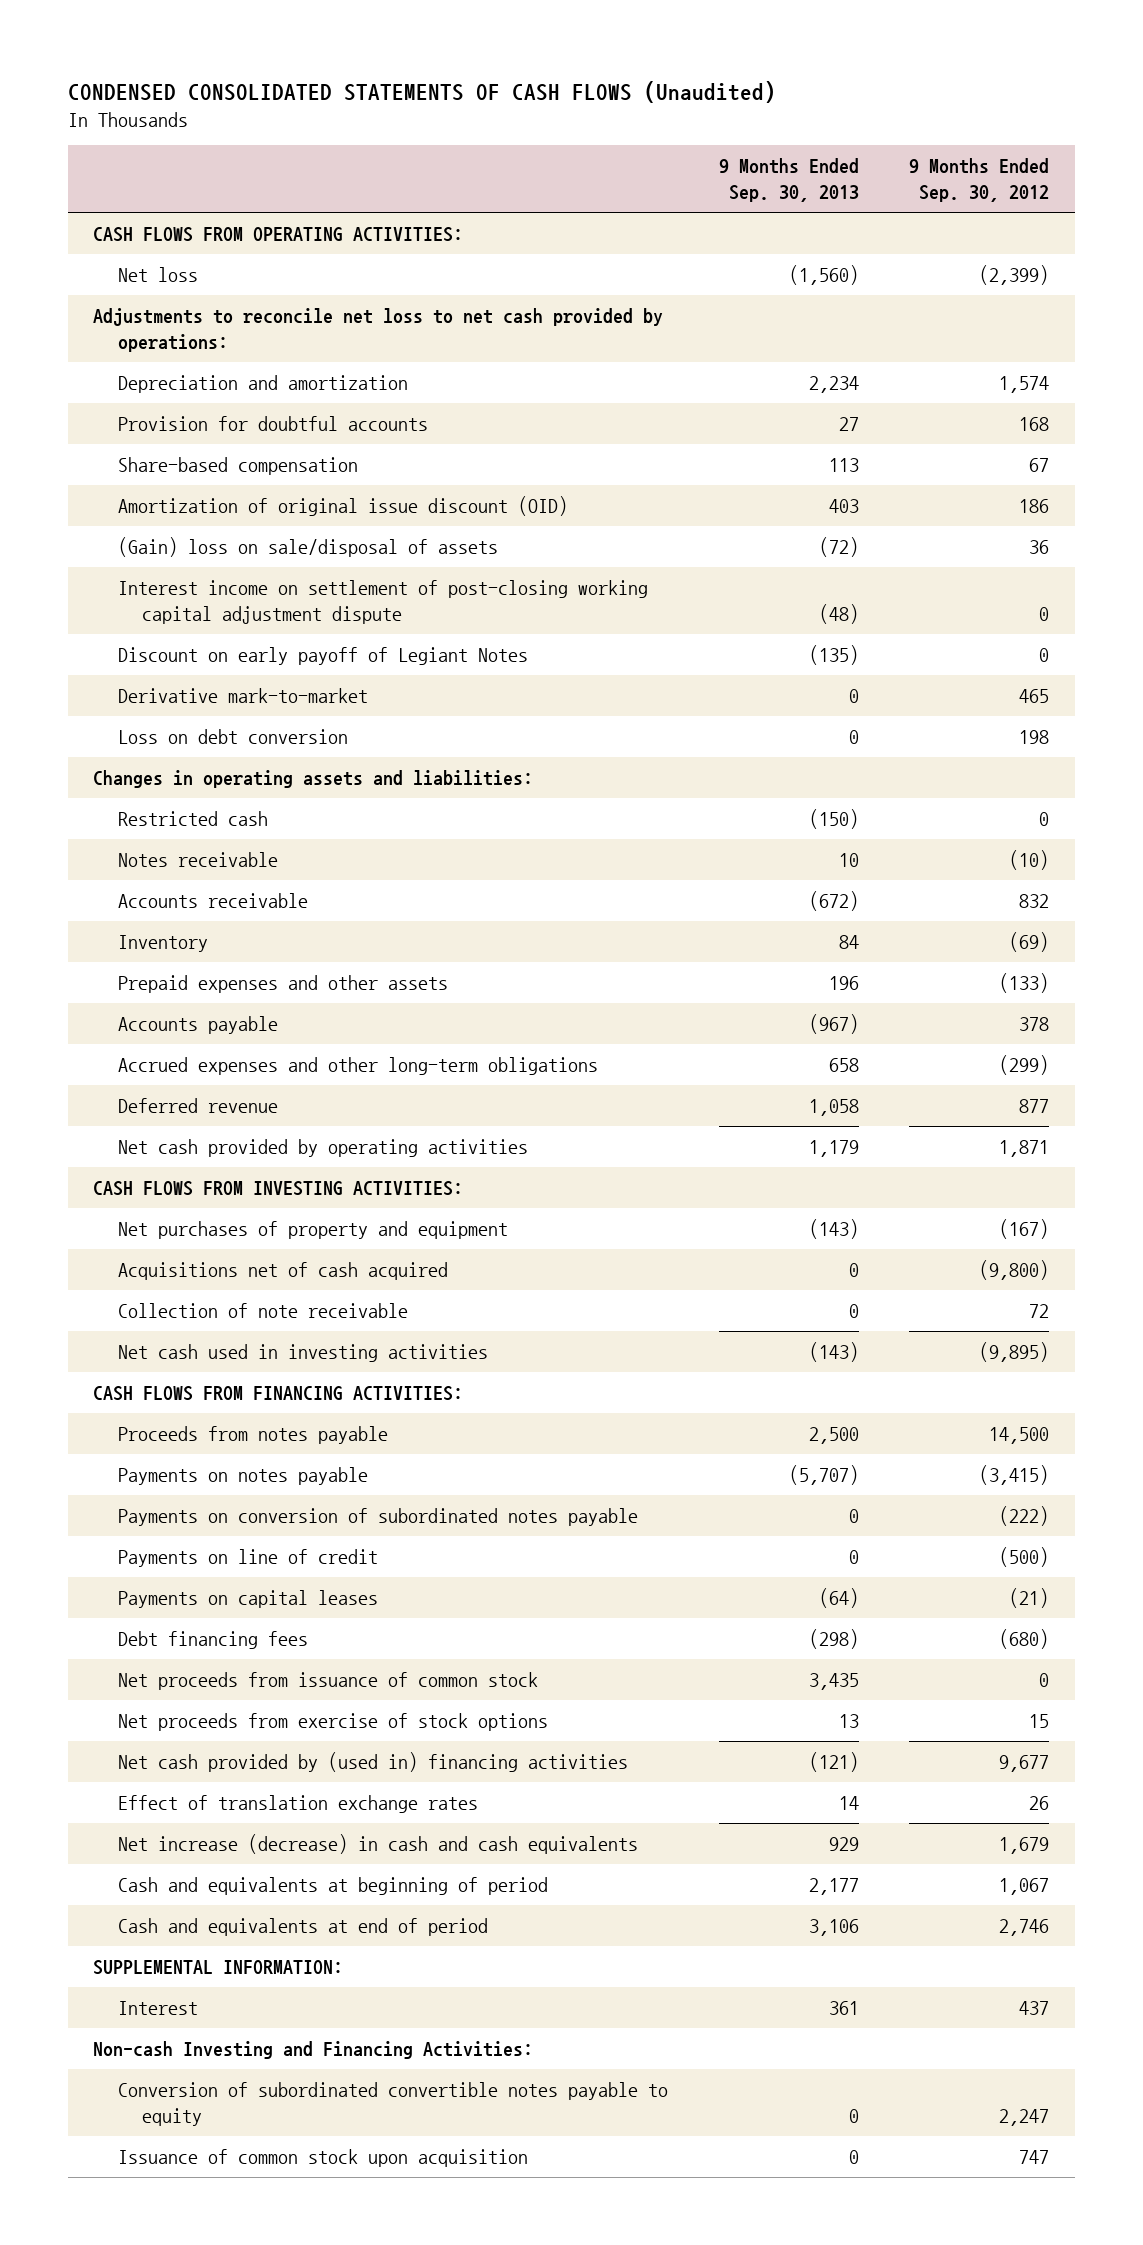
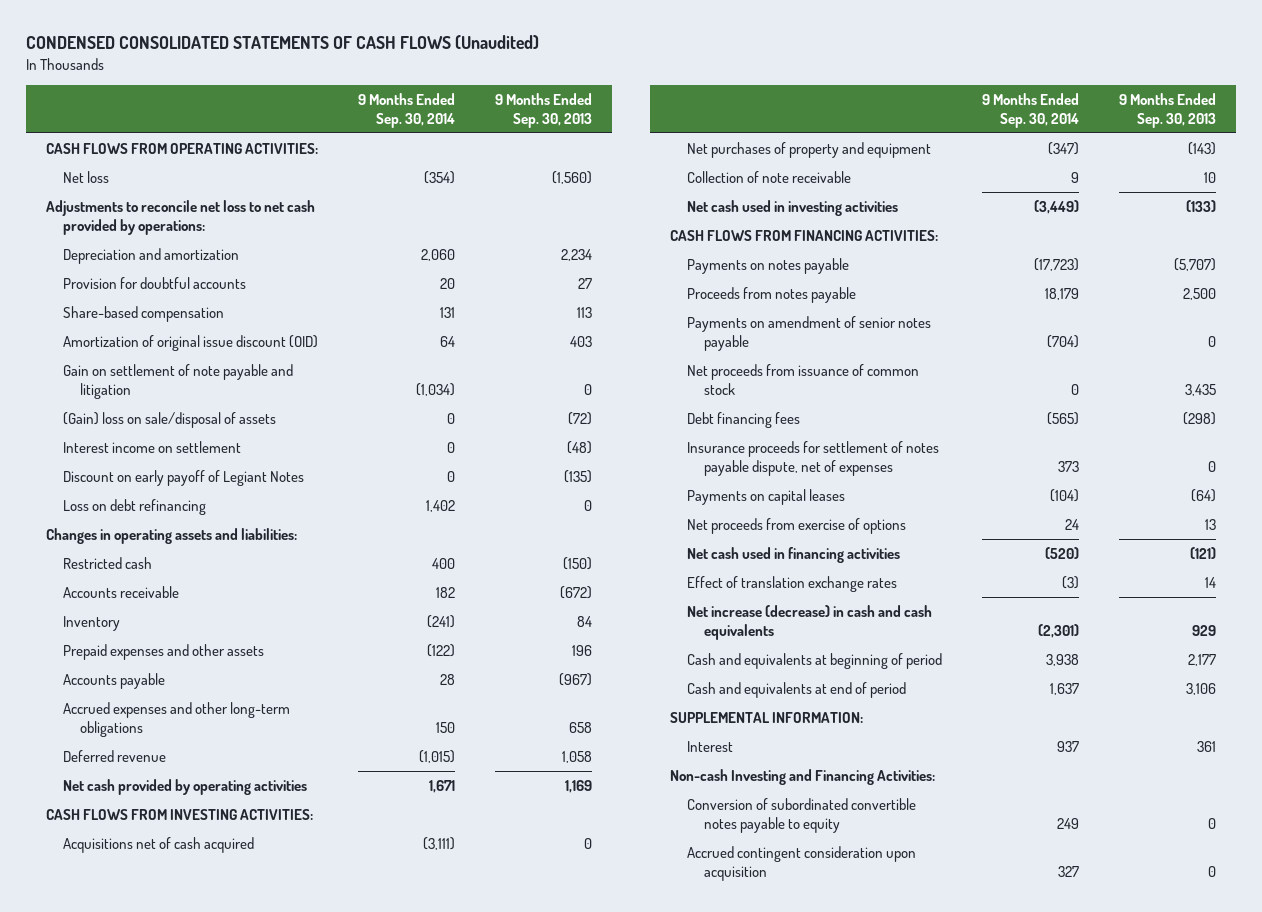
[909,158,1050,202] 9 Months Ended Sep. 30, 2012 -> none
none -> [358,93,456,128] 9 Months Ended Sep. 30, 2014
none -> [62,364,293,399] Gain on settlement of note payable and litigation
[117,579,648,624] Interest income on settlement of post-closing working capital adjustment dispute -> none
none -> [62,441,241,454] Interest income on settlement
[117,687,368,703] Derivative mark-to-market -> none
[117,728,348,744] Loss on debt conversion -> [62,499,206,516] Loss on debt refinancing
[117,851,278,867] Notes receivable -> none
[808,1139,859,1157] 1,179 -> [565,780,593,794] 1,169
[117,1220,508,1239] Net purchases of property and equipment -> [687,142,932,159] Net purchases of property and equipment
[848,1303,859,1318] 0 -> [1204,172,1217,184] 10
[808,1341,859,1362] (143) -> [1186,200,1217,213] (133)
[117,1548,378,1567] Payments on line of credit -> none
[117,1425,388,1444] Proceeds from notes payable -> [687,287,857,304] Proceeds from notes payable
[117,1507,638,1526] Payments on conversion of subordinated notes payable -> [687,316,932,351] Payments on amendment of senior notes payable
[117,1630,308,1649] Debt financing fees -> [687,412,801,429] Debt financing fees
none -> [687,441,940,476] Insurance proceeds for settlement of notes payable dispute, net of expenses
[117,1589,378,1608] Payments on capital leases -> [687,489,846,506] Payments on capital leases
[117,1712,548,1731] Net proceeds from exercise of stock options -> [687,518,907,535] Net proceeds from exercise of options
[117,1751,628,1772] Net cash provided by (used in) financing activities -> [687,547,901,564] Net cash used in financing activities
[117,2148,528,2167] Issuance of common stock upon acquisition -> none
none -> [687,846,917,881] Accrued contingent consideration upon acquisition

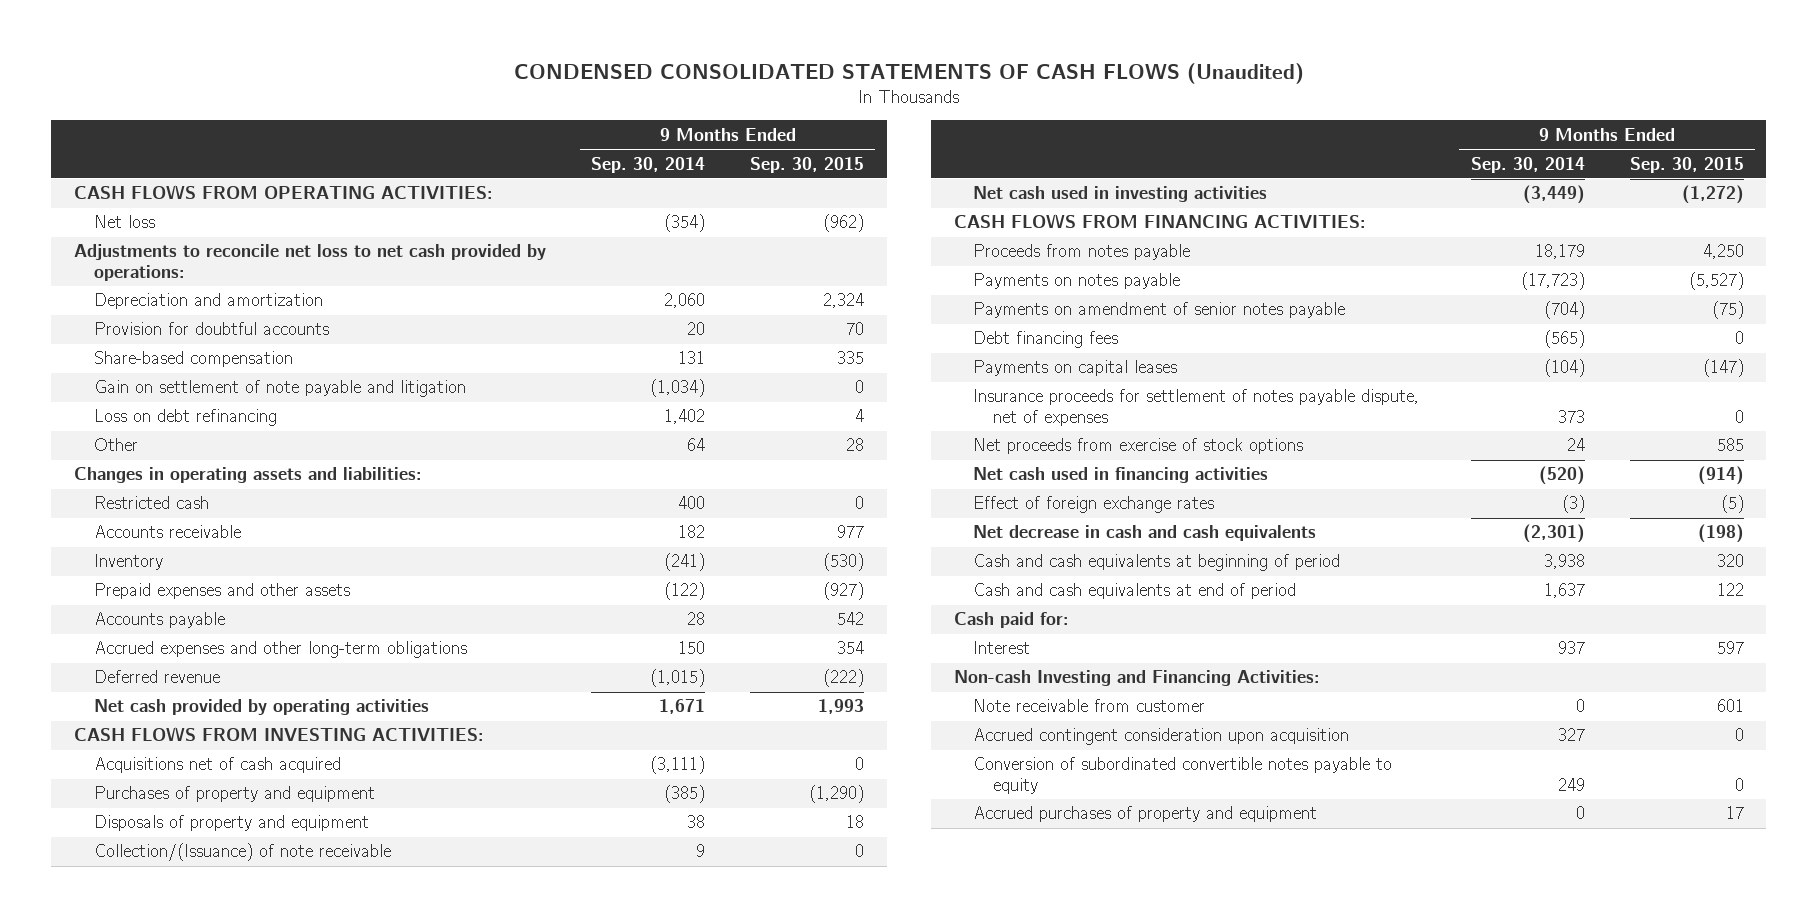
[495,93,593,128] 9 Months Ended Sep. 30, 2013 -> none
none -> [750,156,865,173] Sep. 30, 2015
[62,335,318,352] Amortization of original issue discount (OID) -> none
[62,412,276,429] (Gain) loss on sale/disposal of assets -> none
[62,441,241,454] Interest income on settlement -> none
[62,470,304,487] Discount on early payoff of Legiant Notes -> none
none -> [93,438,138,452] Other
[687,142,932,159] Net purchases of property and equipment -> [93,786,375,803] Purchases of property and equipment
[1048,142,1080,156] (347) -> [663,785,705,804] (385)
none -> [93,815,369,832] Disposals of property and equipment
[687,171,852,184] Collection of note receivable -> [93,843,391,862] Collection/(Issuance) of note receivable
[687,258,850,275] Payments on notes payable -> [973,273,1181,290] Payments on notes payable
[687,364,920,395] Net proceeds from issuance of common stock -> none
[687,441,940,476] Insurance proceeds for settlement of notes payable dispute, net of expenses -> [973,389,1420,427] Insurance proceeds for settlement of notes payable dispute, net of expenses
[687,518,907,535] Net proceeds from exercise of options -> [973,438,1304,455] Net proceeds from exercise of stock options
[670,712,864,724] SUPPLEMENTAL INFORMATION: -> none
[687,576,898,593] Effect of translation exchange rates -> [973,496,1215,514] Effect of foreign exchange rates
[687,605,933,640] Net increase (decrease) in cash and cash equivalents -> [973,525,1317,542] Net decrease in cash and cash equivalents
[687,653,943,670] Cash and equivalents at beginning of period -> [973,554,1341,572] Cash and cash equivalents at beginning of period
[687,682,907,699] Cash and equivalents at end of period -> [973,583,1297,600] Cash and cash equivalents at end of period
none -> [953,612,1069,629] Cash paid for:
none -> [973,699,1206,713] Note receivable from customer
[687,798,917,833] Conversion of subordinated convertible notes payable to equity -> [973,757,1393,795] Conversion of subordinated convertible notes payable to equity
none -> [973,806,1318,823] Accrued purchases of property and equipment

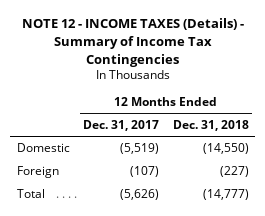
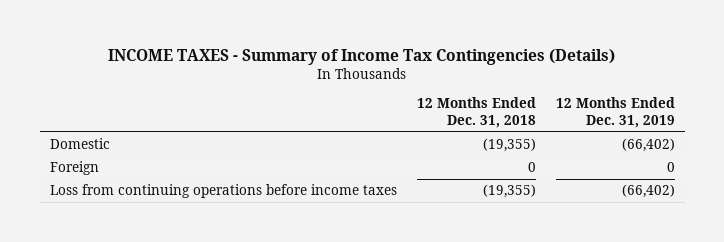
[21,18,244,67] NOTE 12 - INCOME TAXES (Details) - Summary of Income Tax Contingencies -> [108,48,616,65] INCOME TAXES - Summary of Income Tax Contingencies (Details)
[83,120,160,132] Dec. 31, 2017 -> none
none -> [555,97,675,129] 12 Months Ended Dec. 31, 2019
[16,189,45,199] Total -> none
[202,143,249,155] (14,550) -> [482,138,536,153] (19,355)
[219,166,249,178] (227) -> [527,162,536,173] 0
none -> [49,184,397,199] Loss from continuing operations before income taxes

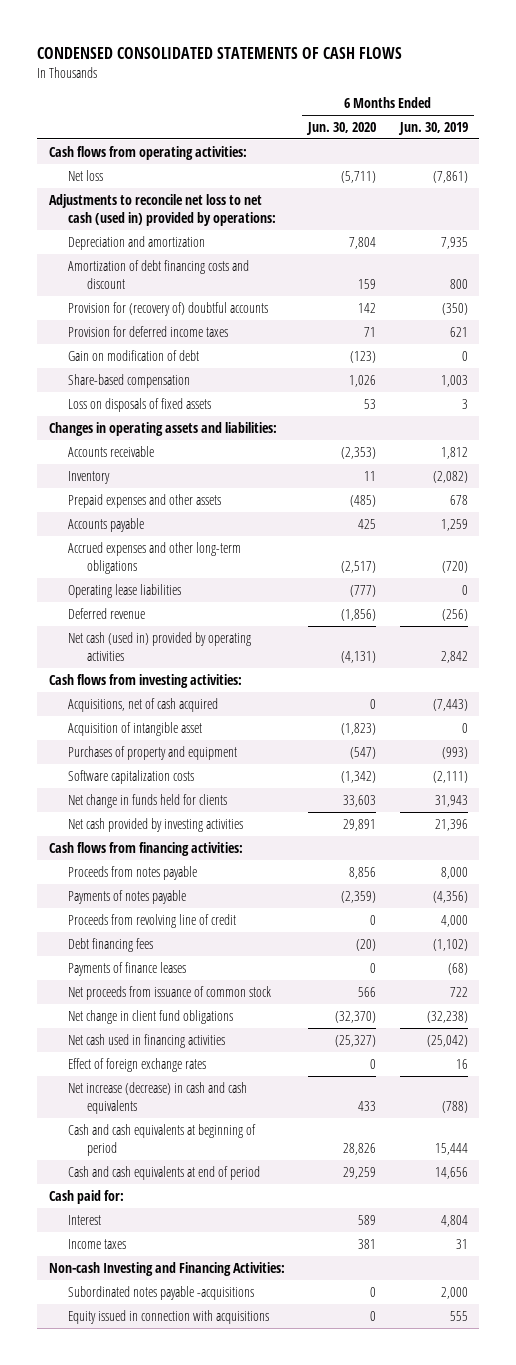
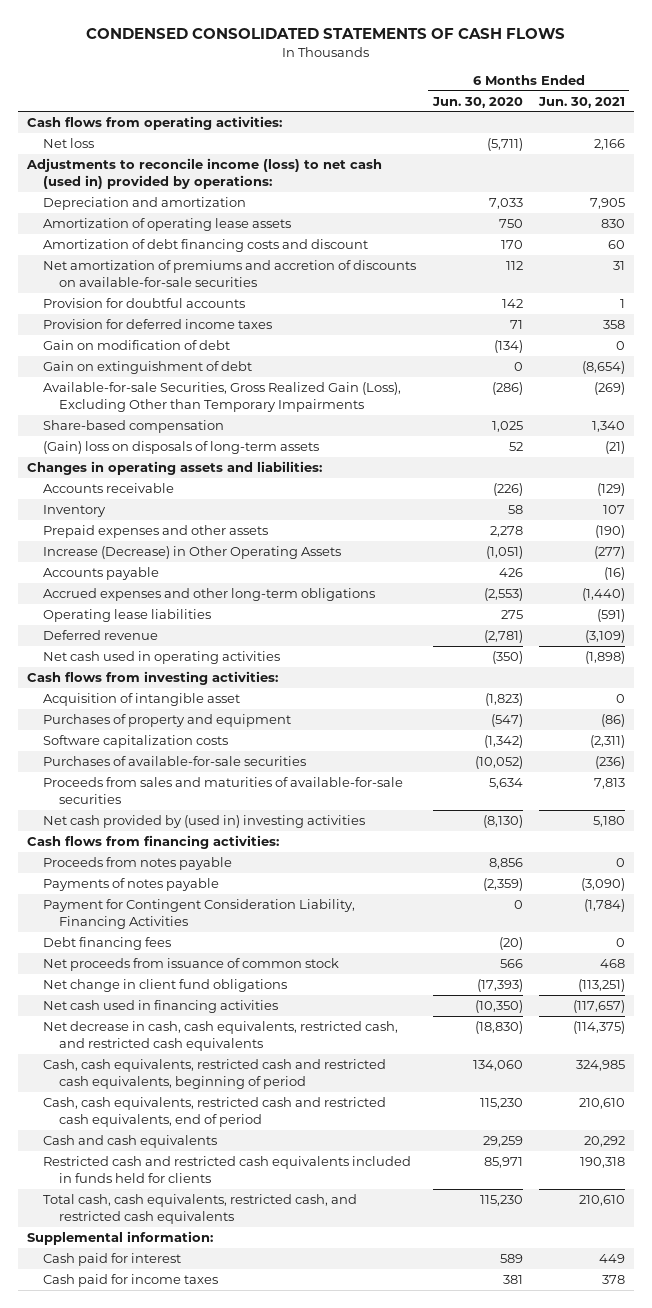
[397,122,468,136] Jun. 30, 2019 -> none
none -> [538,96,626,108] Jun. 30, 2021
[48,193,277,226] Adjustments to reconcile net loss to net cash (used in) provided by operations: -> [25,157,382,190] Adjustments to reconcile income (loss) to net cash (used in) provided by operations:
[349,236,377,249] 7,804 -> [488,197,523,209] 7,033
none -> [42,217,291,231] Amortization of operating lease assets
[358,278,377,289] 159 -> [500,239,523,249] 170
none -> [42,259,416,288] Net amortization of premiums and accretion of discounts on available-for-sale securities
[68,301,269,316] Provision for (recovery of) doubtful accounts -> [42,297,245,308] Provision for doubtful accounts
[350,350,377,363] (123) -> [493,339,523,353] (134)
none -> [42,360,252,374] Gain on extinguishment of debt
none -> [42,381,401,413] Available-for-sale Securities, Gross Realized Gain (Loss), Excluding Other than Temporary Impairments
[349,374,377,387] 1,026 -> [491,420,523,432] 1,025
[68,397,212,412] Loss on disposals of fixed assets -> [42,440,319,454] (Gain) loss on disposals of long-term assets
[364,398,377,409] 53 -> [508,441,523,451] 52
[341,446,377,459] (2,353) -> [492,482,523,496] (226)
[364,470,377,481] 11 -> [507,504,523,514] 58
[350,494,377,507] (485) -> [489,525,523,537] 2,278
none -> [42,545,341,559] Increase (Decrease) in Other Operating Assets
[358,518,377,529] 425 -> [498,567,523,577] 426
[341,560,377,573] (2,517) -> [483,587,523,601] (2,553)
[350,584,377,597] (777) -> [500,609,523,619] 275
[341,608,377,621] (1,856) -> [483,629,523,643] (2,781)
[68,631,252,661] Net cash (used in) provided by operating activities -> [42,650,280,664] Net cash used in operating activities
[341,650,377,663] (4,131) -> [491,650,523,664] (350)
[68,697,219,712] Acquisitions, net of cash acquired -> none
[68,793,228,808] Net change in funds held for clients -> none
none -> [42,755,306,766] Purchases of available-for-sale securities
none -> [42,776,403,805] Proceeds from sales and maturities of available-for-sale securities
[68,817,244,832] Net cash provided by investing activities -> [42,814,365,828] Net cash provided by (used in) investing activities
[343,818,377,831] 29,891 -> [482,814,523,828] (8,130)
[68,913,237,928] Proceeds from revolving line of credit -> none
none -> [42,898,355,930] Payment for Contingent Consideration Liability, Financing Activities
[68,961,187,976] Payments of finance leases -> none
[68,1057,207,1072] Effect of foreign exchange rates -> none
[48,1189,124,1204] Cash paid for: -> none
[48,1261,285,1276] Non-cash Investing and Financing Activities: -> none
[68,1285,255,1300] Subordinated notes payable -acquisitions -> none
[68,1309,270,1324] Equity issued in connection with acquisitions -> none
[335,1010,377,1023] (32,370) -> [476,978,523,992] (17,393)
[335,1034,377,1047] (25,327) -> [474,999,523,1013] (10,350)
[68,1081,248,1114] Net increase (decrease) in cash and cash equivalents -> [42,1020,398,1052] Net decrease in cash, cash equivalents, restricted cash, and restricted cash equivalents
[358,1100,377,1111] 433 -> [474,1020,523,1034] (18,830)
[68,1123,257,1156] Cash and cash equivalents at beginning of period -> [42,1058,386,1090] Cash, cash equivalents, restricted cash and restricted cash equivalents, beginning of period
[343,1142,377,1155] 28,826 -> [472,1059,523,1071] 134,060
[68,1165,261,1180] Cash and cash equivalents at end of period -> [42,1096,386,1128] Cash, cash equivalents, restricted cash and restricted cash equivalents, end of period
[343,1166,377,1179] 29,259 -> [479,1097,523,1109] 115,230
none -> [42,1134,217,1148] Cash and cash equivalents
none -> [42,1155,411,1184] Restricted cash and restricted cash equivalents included in funds held for clients
none -> [42,1193,357,1225] Total cash, cash equivalents, restricted cash, and restricted cash equivalents
none -> [26,1230,213,1245] Supplemental information:
[68,1214,102,1225] Interest -> [42,1252,181,1266] Cash paid for interest
[68,1238,127,1249] Income taxes -> [42,1273,218,1287] Cash paid for income taxes

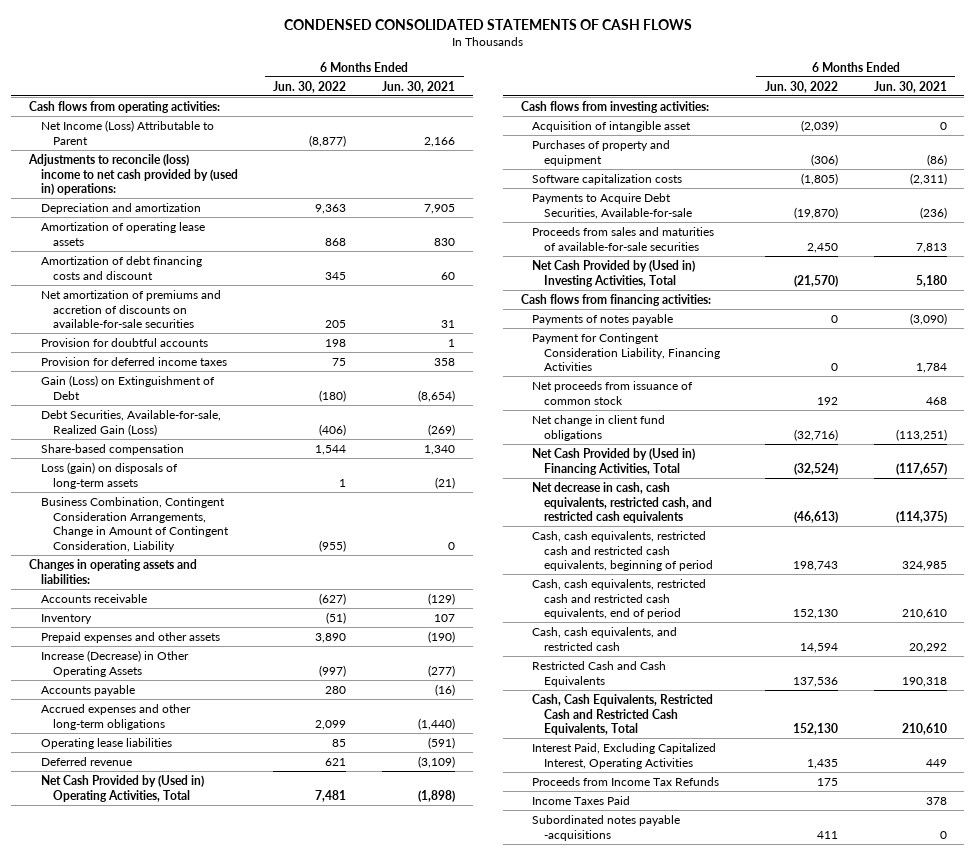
[431,96,523,108] Jun. 30, 2020 -> none
none -> [273,80,347,93] Jun. 30, 2022
[42,137,94,148] Net loss -> [40,119,214,145] Net Income (Loss) Attributable to Parent
[25,157,382,190] Adjustments to reconcile income (loss) to net cash (used in) provided by operations: -> [28,153,238,196] Adjustments to reconcile (loss) income to net cash provided by (used in) operations:
[42,339,230,350] Gain on modification of debt -> none
[42,360,252,374] Gain on extinguishment of debt -> [40,374,215,400] Gain (Loss) on Extinguishment of Debt
[42,381,401,413] Available-for-sale Securities, Gross Realized Gain (Loss), Excluding Other than Temporary Impairments -> [40,409,221,436] Debt Securities, Available-for-sale, Realized Gain (Loss)
[42,440,319,454] (Gain) loss on disposals of long-term assets -> [40,461,178,489] Loss (gain) on disposals of long-term assets
none -> [40,496,229,553] Business Combination, Contingent Consideration Arrangements, Change in Amount of Contingent Consideration, Liability
[42,650,280,664] Net cash used in operating activities -> [40,774,204,802] Net Cash Provided by (Used in) Operating Activities, Total
[42,755,306,766] Purchases of available-for-sale securities -> [532,192,693,219] Payments to Acquire Debt Securities, Available-for-sale
[42,814,365,828] Net cash provided by (used in) investing activities -> [532,259,696,287] Net Cash Provided by (Used in) Investing Activities, Total
[42,856,232,870] Proceeds from notes payable -> none
[42,936,171,950] Debt financing fees -> none
[584,898,626,912] (1,784) -> [915,363,947,374] 1,784
[42,999,278,1013] Net cash used in financing activities -> [532,447,696,475] Net Cash Provided by (Used in) Financing Activities, Total
[26,1230,213,1245] Supplemental information: -> none
[42,1134,217,1148] Cash and cash equivalents -> [532,626,678,651] Cash, cash equivalents, and restricted cash
[42,1155,411,1184] Restricted cash and restricted cash equivalents included in funds held for clients -> [532,660,667,687] Restricted Cash and Cash Equivalents
[42,1193,357,1225] Total cash, cash equivalents, restricted cash, and restricted cash equivalents -> [532,693,714,736] Cash, Cash Equivalents, Restricted Cash and Restricted Cash Equivalents, Total
[42,1252,181,1266] Cash paid for interest -> [532,742,717,769] Interest Paid, Excluding Capitalized Interest, Operating Activities
none -> [532,776,720,786] Proceeds from Income Tax Refunds
[42,1273,218,1287] Cash paid for income taxes -> [532,795,631,805] Income Taxes Paid
none -> [532,814,681,841] Subordinated notes payable -acquisitions

